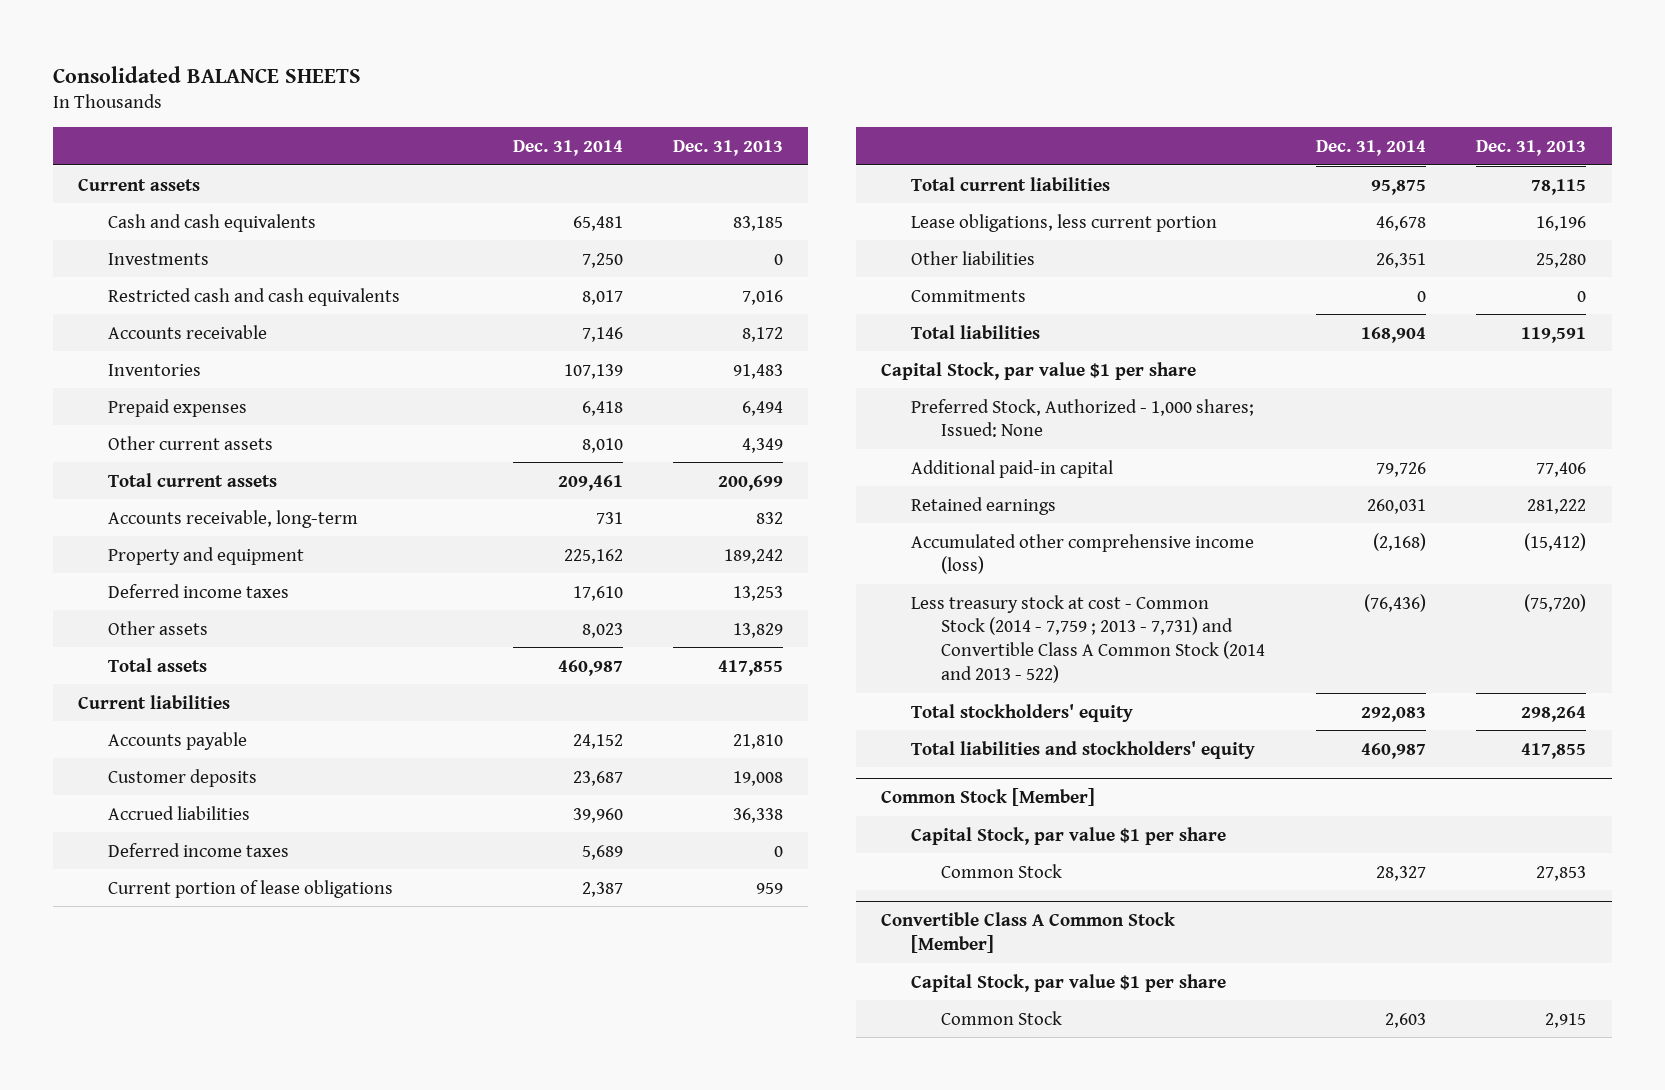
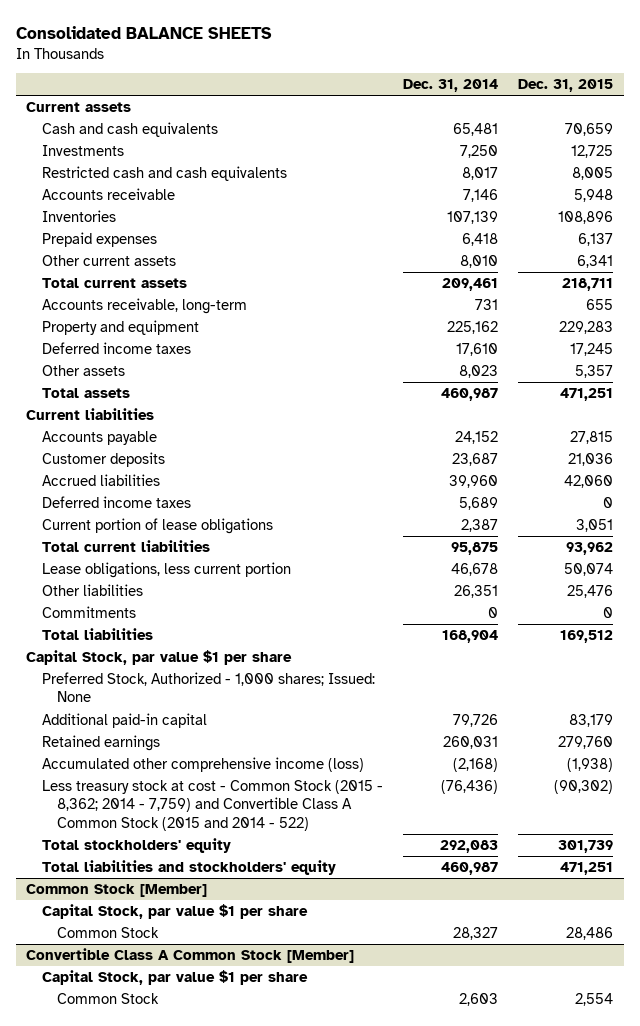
[673,140,784,157] Dec. 31, 2013 -> none
none -> [518,79,614,93] Dec. 31, 2015
[911,594,1266,684] Less treasury stock at cost - Common Stock (2014 - 7,759 ; 2013 - 7,731) and Convertible Class A Common Stock (2014 and 2013 - 522) -> [41,780,383,831] Less treasury stock at cost - Common Stock (2015 - 8,362; 2014 - 7,759) and Convertible Class A Common Stock (2015 and 2014 - 522)

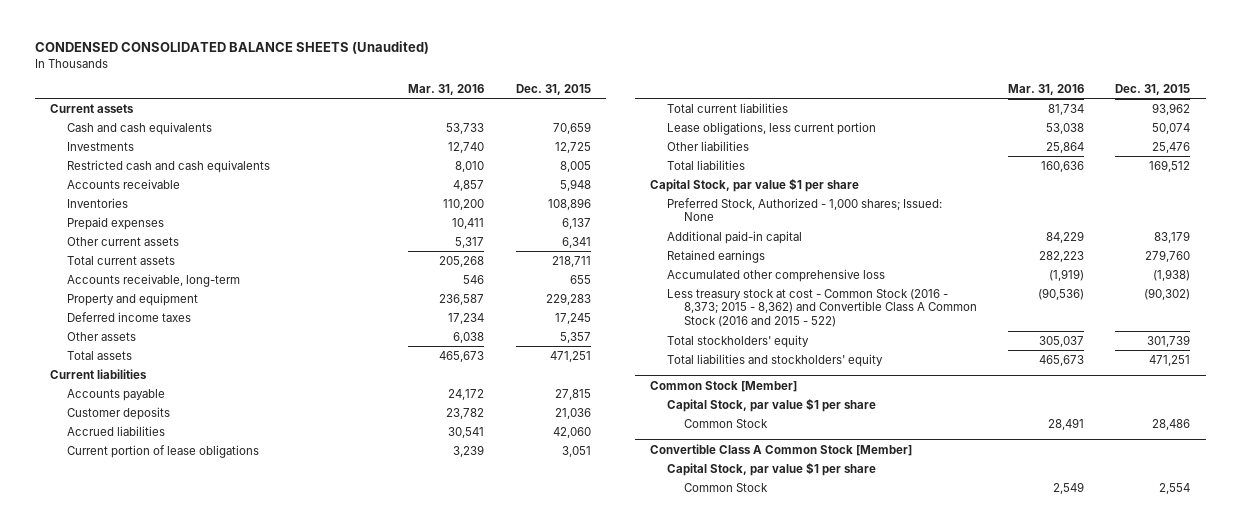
[16,25,273,39] Consolidated BALANCE SHEETS -> [34,41,429,55] CONDENSED CONSOLIDATED BALANCE SHEETS (Unaudited)
[403,79,499,93] Dec. 31, 2014 -> none
none -> [408,83,485,95] Mar. 31, 2016
[41,496,191,509] Deferred income taxes -> none
[41,606,136,619] Commitments -> none
[41,757,364,773] Accumulated other comprehensive income (loss) -> [666,268,885,282] Accumulated other comprehensive loss
[41,780,383,831] Less treasury stock at cost - Common Stock (2015 - 8,362; 2014 - 7,759) and Convertible Class A Common Stock (2015 and 2014 - 522) -> [666,288,977,328] Less treasury stock at cost - Common Stock (2016 - 8,373; 2015 - 8,362) and Convertible Class A Common Stock (2016 and 2015 - 522)

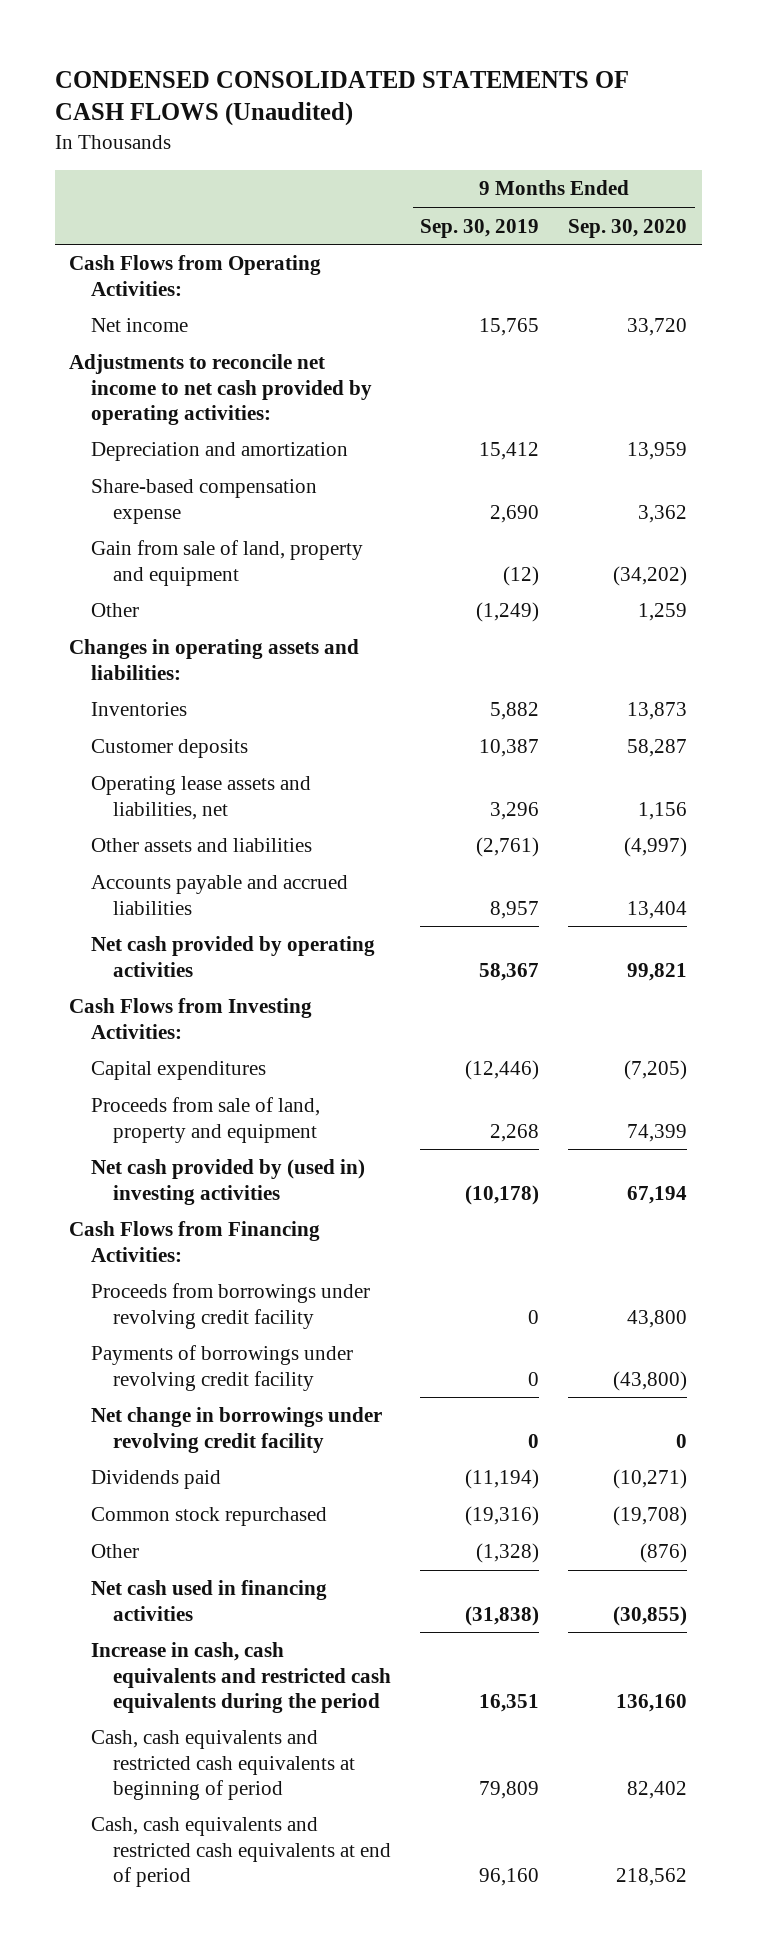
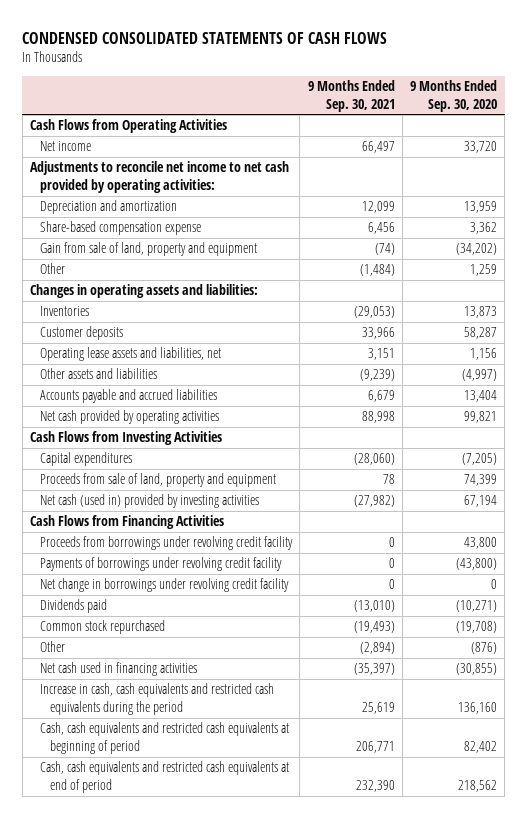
[54,70,629,127] CONDENSED CONSOLIDATED STATEMENTS OF CASH FLOWS (Unaudited) -> [22,31,388,44] CONDENSED CONSOLIDATED STATEMENTS OF CASH FLOWS
[420,218,540,238] Sep. 30, 2019 -> none
none -> [307,80,395,112] 9 Months Ended Sep. 30, 2021
[69,255,322,296] Cash Flows from Operating Activities: -> [30,119,228,134] Cash Flows from Operating Activities
[69,998,313,1039] Cash Flows from Investing Activities: -> [30,431,223,446] Cash Flows from Investing Activities
[91,1159,366,1205] Net cash provided by (used in) investing activities -> [39,494,259,509] Net cash (used in) provided by investing activities
[69,1221,321,1262] Cash Flows from Financing Activities: -> [30,515,225,530] Cash Flows from Financing Activities

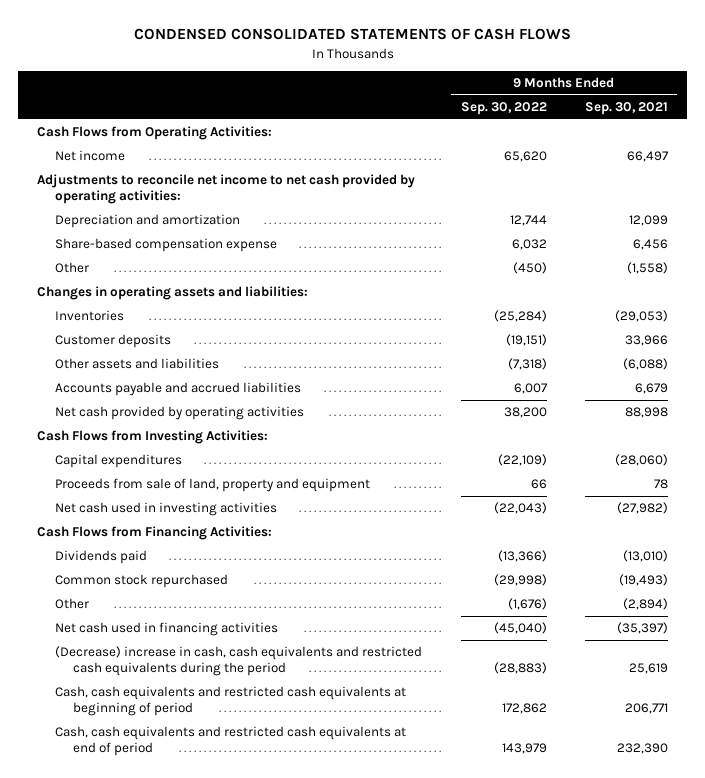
[410,80,498,112] 9 Months Ended Sep. 30, 2020 -> none
none -> [460,102,547,116] Sep. 30, 2022
[30,119,228,134] Cash Flows from Operating Activities -> [37,126,273,141] Cash Flows from Operating Activities:
[39,242,257,257] Gain from sale of land, property and equipment -> none
[359,264,395,277] (1,484) -> [626,262,668,275] (1,558)
[39,347,221,362] Operating lease assets and liabilities, net -> none
[359,369,395,382] (9,239) -> [622,358,668,371] (6,088)
[30,431,223,446] Cash Flows from Investing Activities -> [37,430,269,445] Cash Flows from Investing Activities:
[39,536,293,551] Proceeds from borrowings under revolving credit facility -> none
[39,557,282,572] Payments of borrowings under revolving credit facility -> none
[39,578,289,593] Net change in borrowings under revolving credit facility -> none
[39,494,259,509] Net cash (used in) provided by investing activities -> [55,502,278,517] Net cash used in investing activities
[30,515,225,530] Cash Flows from Financing Activities -> [37,526,273,541] Cash Flows from Financing Activities:
[39,683,274,715] Increase in cash, cash equivalents and restricted cash equivalents during the period -> [55,646,423,677] (Decrease) increase in cash, cash equivalents and restricted cash equivalents during the period

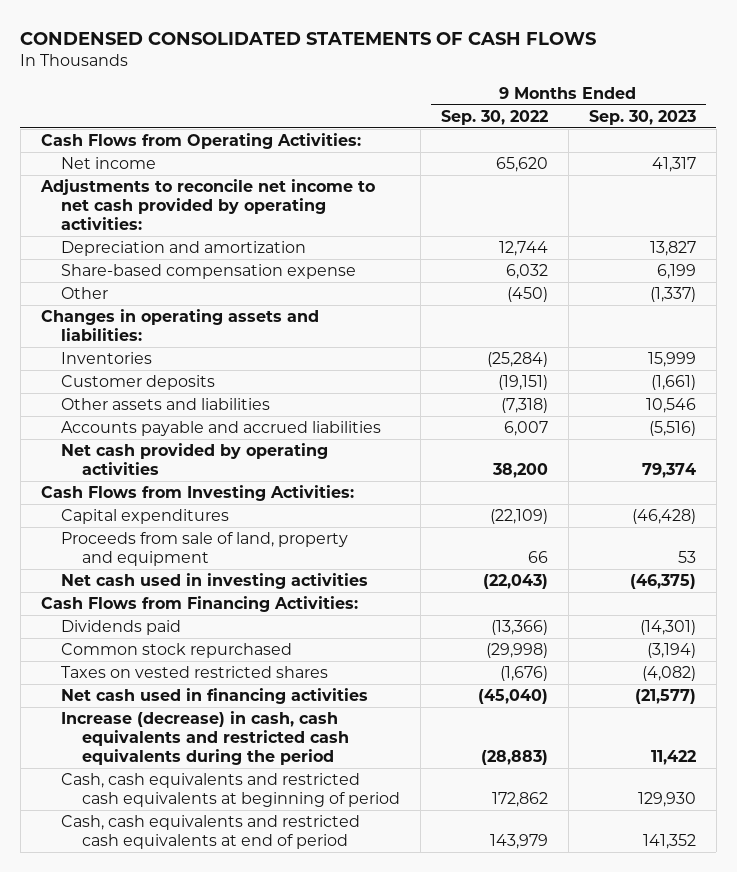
[584,102,668,116] Sep. 30, 2021 -> none
none -> [588,109,696,125] Sep. 30, 2023
[55,598,90,610] Other -> [61,665,329,678] Taxes on vested restricted shares
[55,646,423,677] (Decrease) increase in cash, cash equivalents and restricted cash equivalents during the period -> [61,710,349,765] Increase (decrease) in cash, cash equivalents and restricted cash equivalents during the period

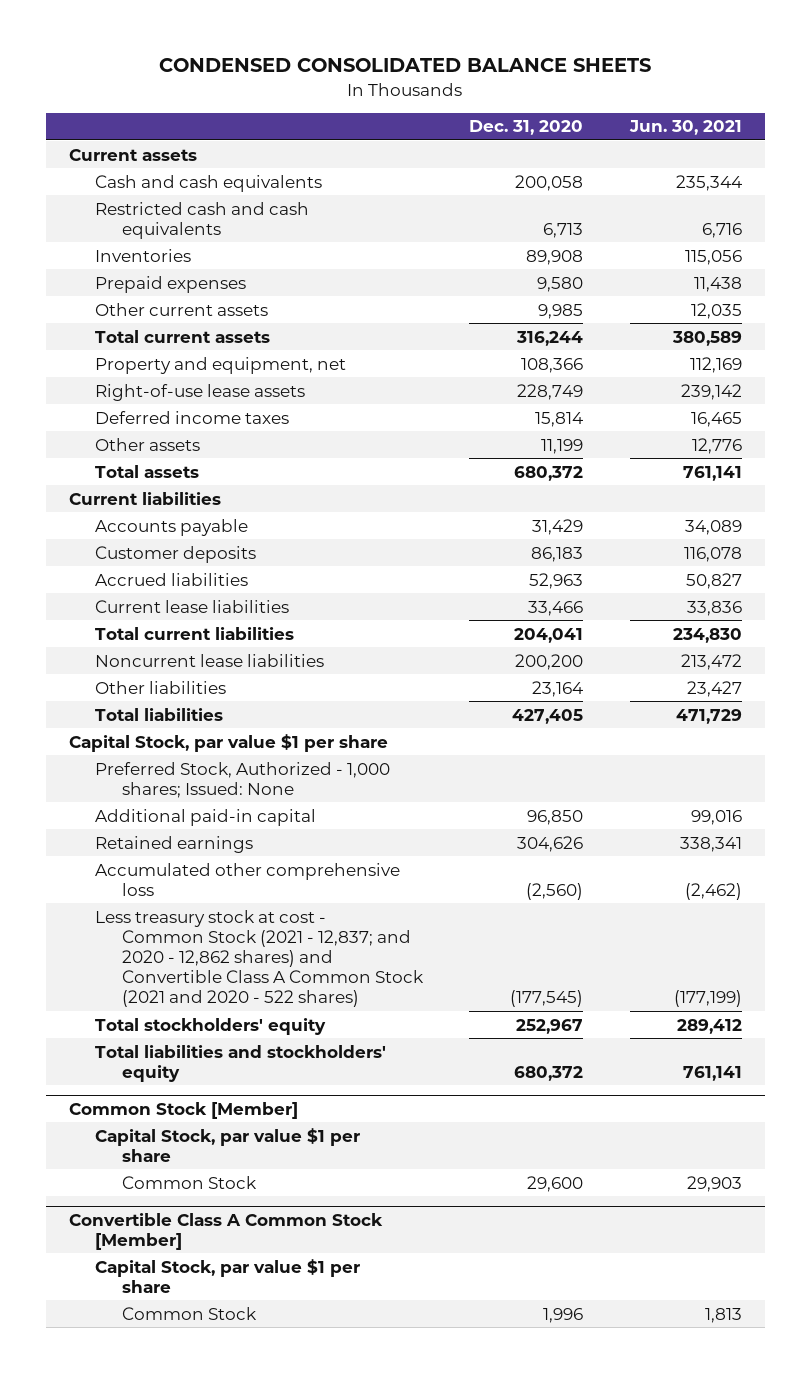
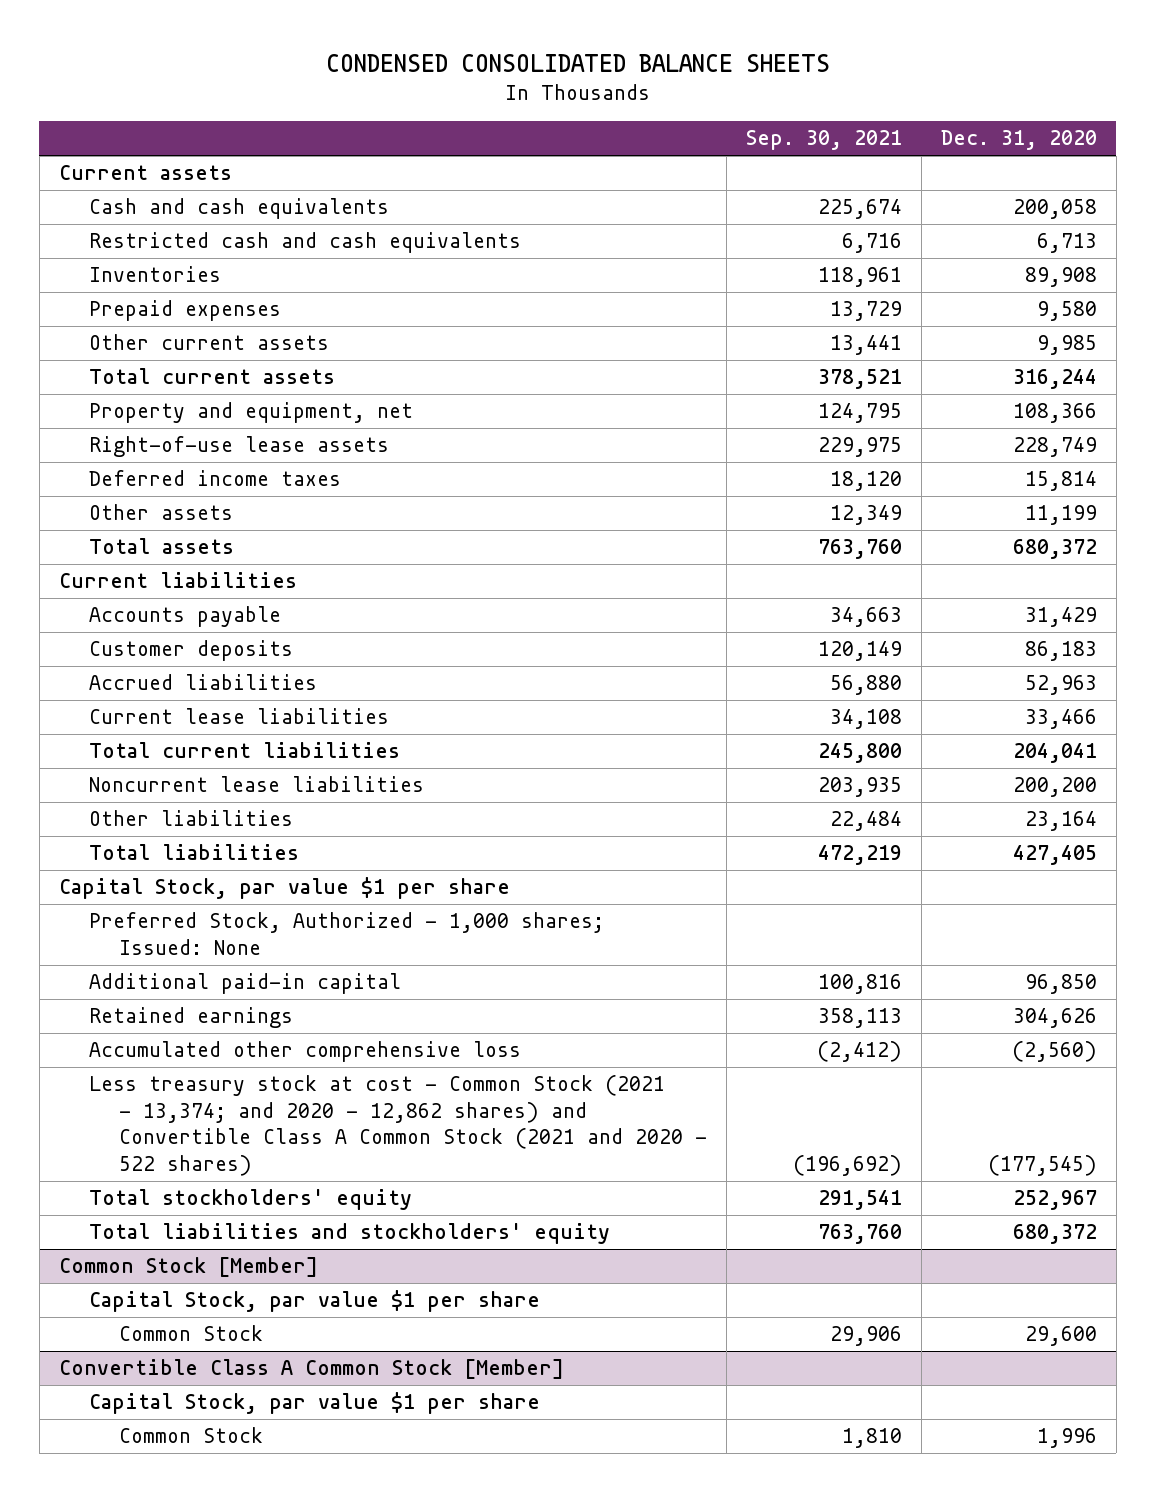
[628,120,742,136] Jun. 30, 2021 -> none
none -> [745,130,902,151] Sep. 30, 2021
[95,909,424,1008] Less treasury stock at cost - Common Stock (2021 - 12,837; and 2020 - 12,862 shares) and Convertible Class A Common Stock (2021 and 2020 - 522 shares) -> [88,1075,707,1177] Less treasury stock at cost - Common Stock (2021 - 13,374; and 2020 - 12,862 shares) and Convertible Class A Common Stock (2021 and 2020 - 522 shares)

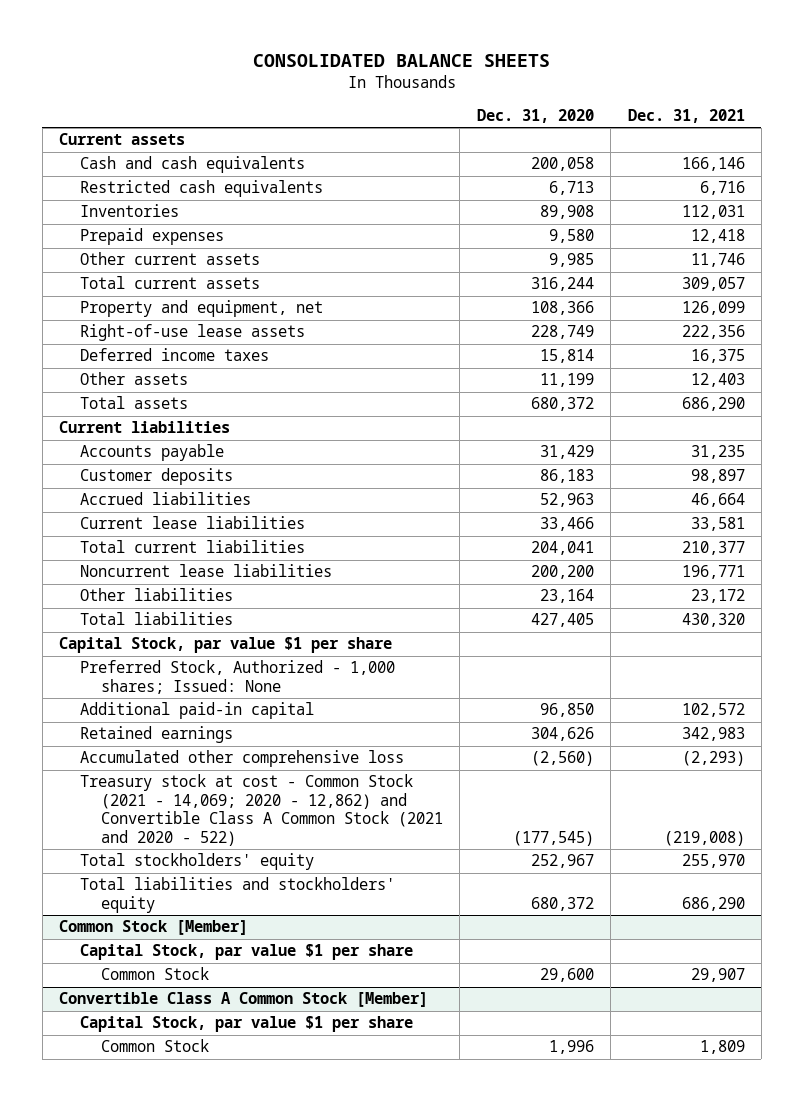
[325,53,830,72] CONDENSED CONSOLIDATED BALANCE SHEETS -> [252,53,550,67] CONSOLIDATED BALANCE SHEETS
[745,130,902,151] Sep. 30, 2021 -> none
none -> [627,109,745,124] Dec. 31, 2021
[88,232,521,254] Restricted cash and cash equivalents -> [80,180,324,198] Restricted cash equivalents
[88,1075,707,1177] Less treasury stock at cost - Common Stock (2021 - 13,374; and 2020 - 12,862 shares) and Convertible Class A Common Stock (2021 and 2020 - 522 shares) -> [80,774,444,846] Treasury stock at cost - Common Stock (2021 - 14,069; 2020 - 12,862) and Convertible Class A Common Stock (2021 and 2020 - 522)

